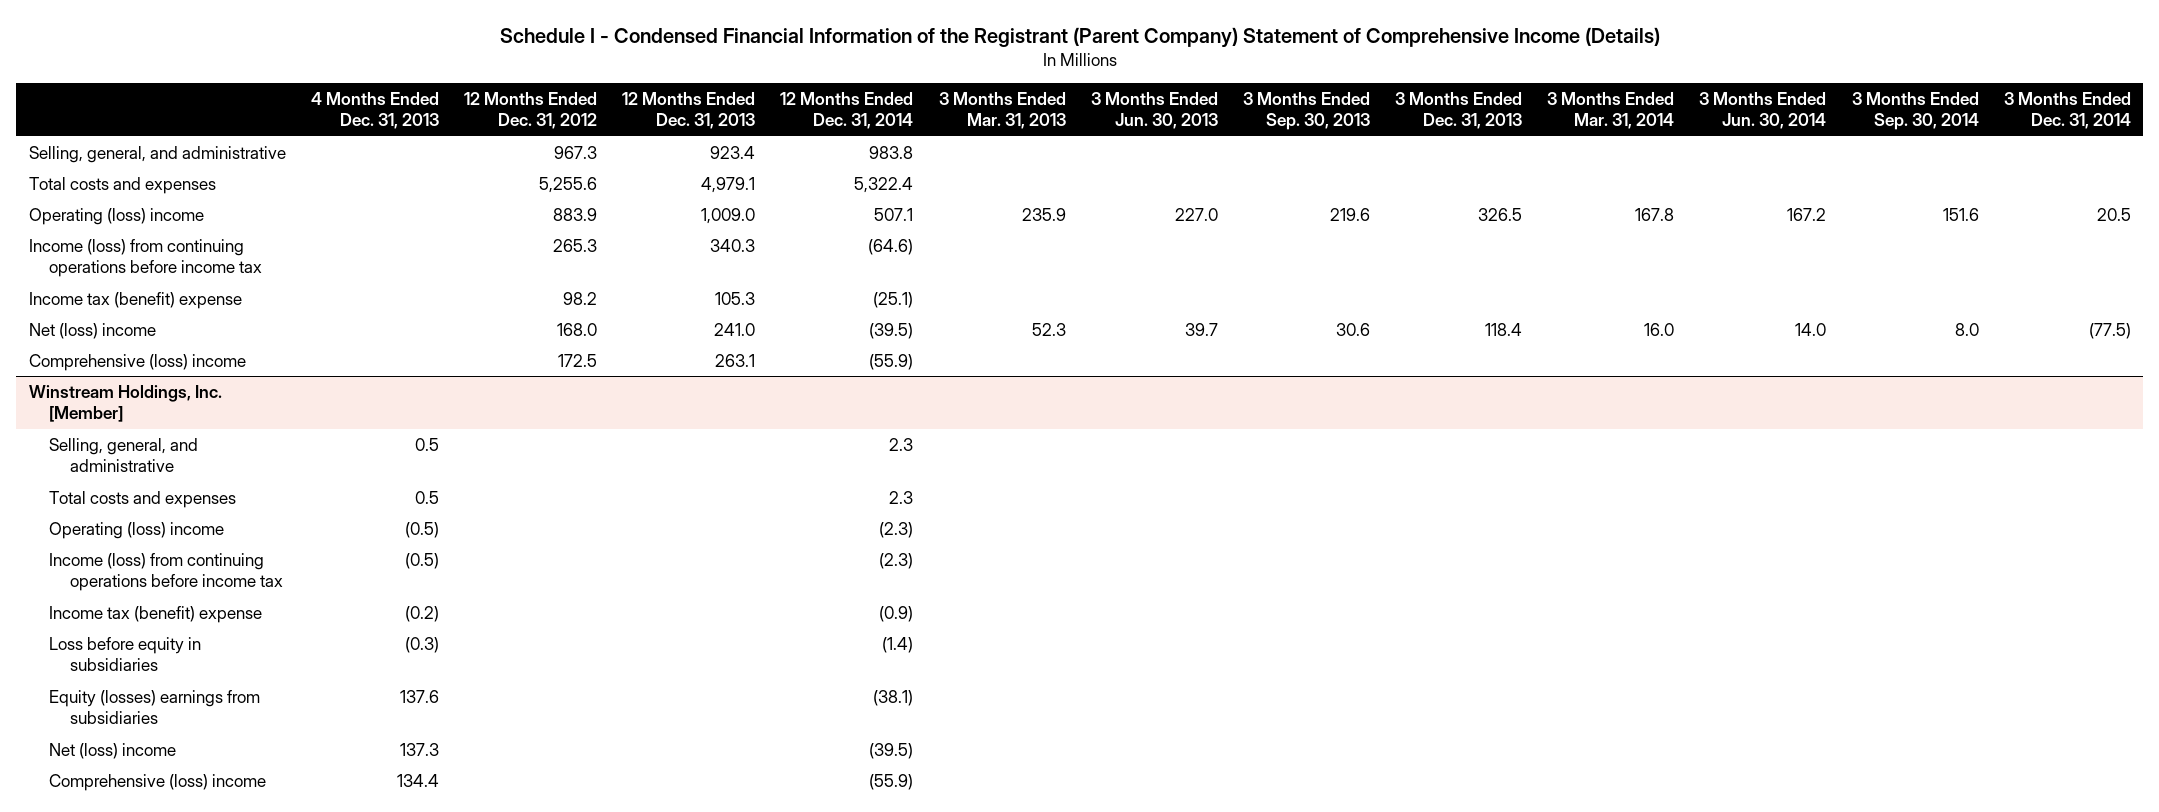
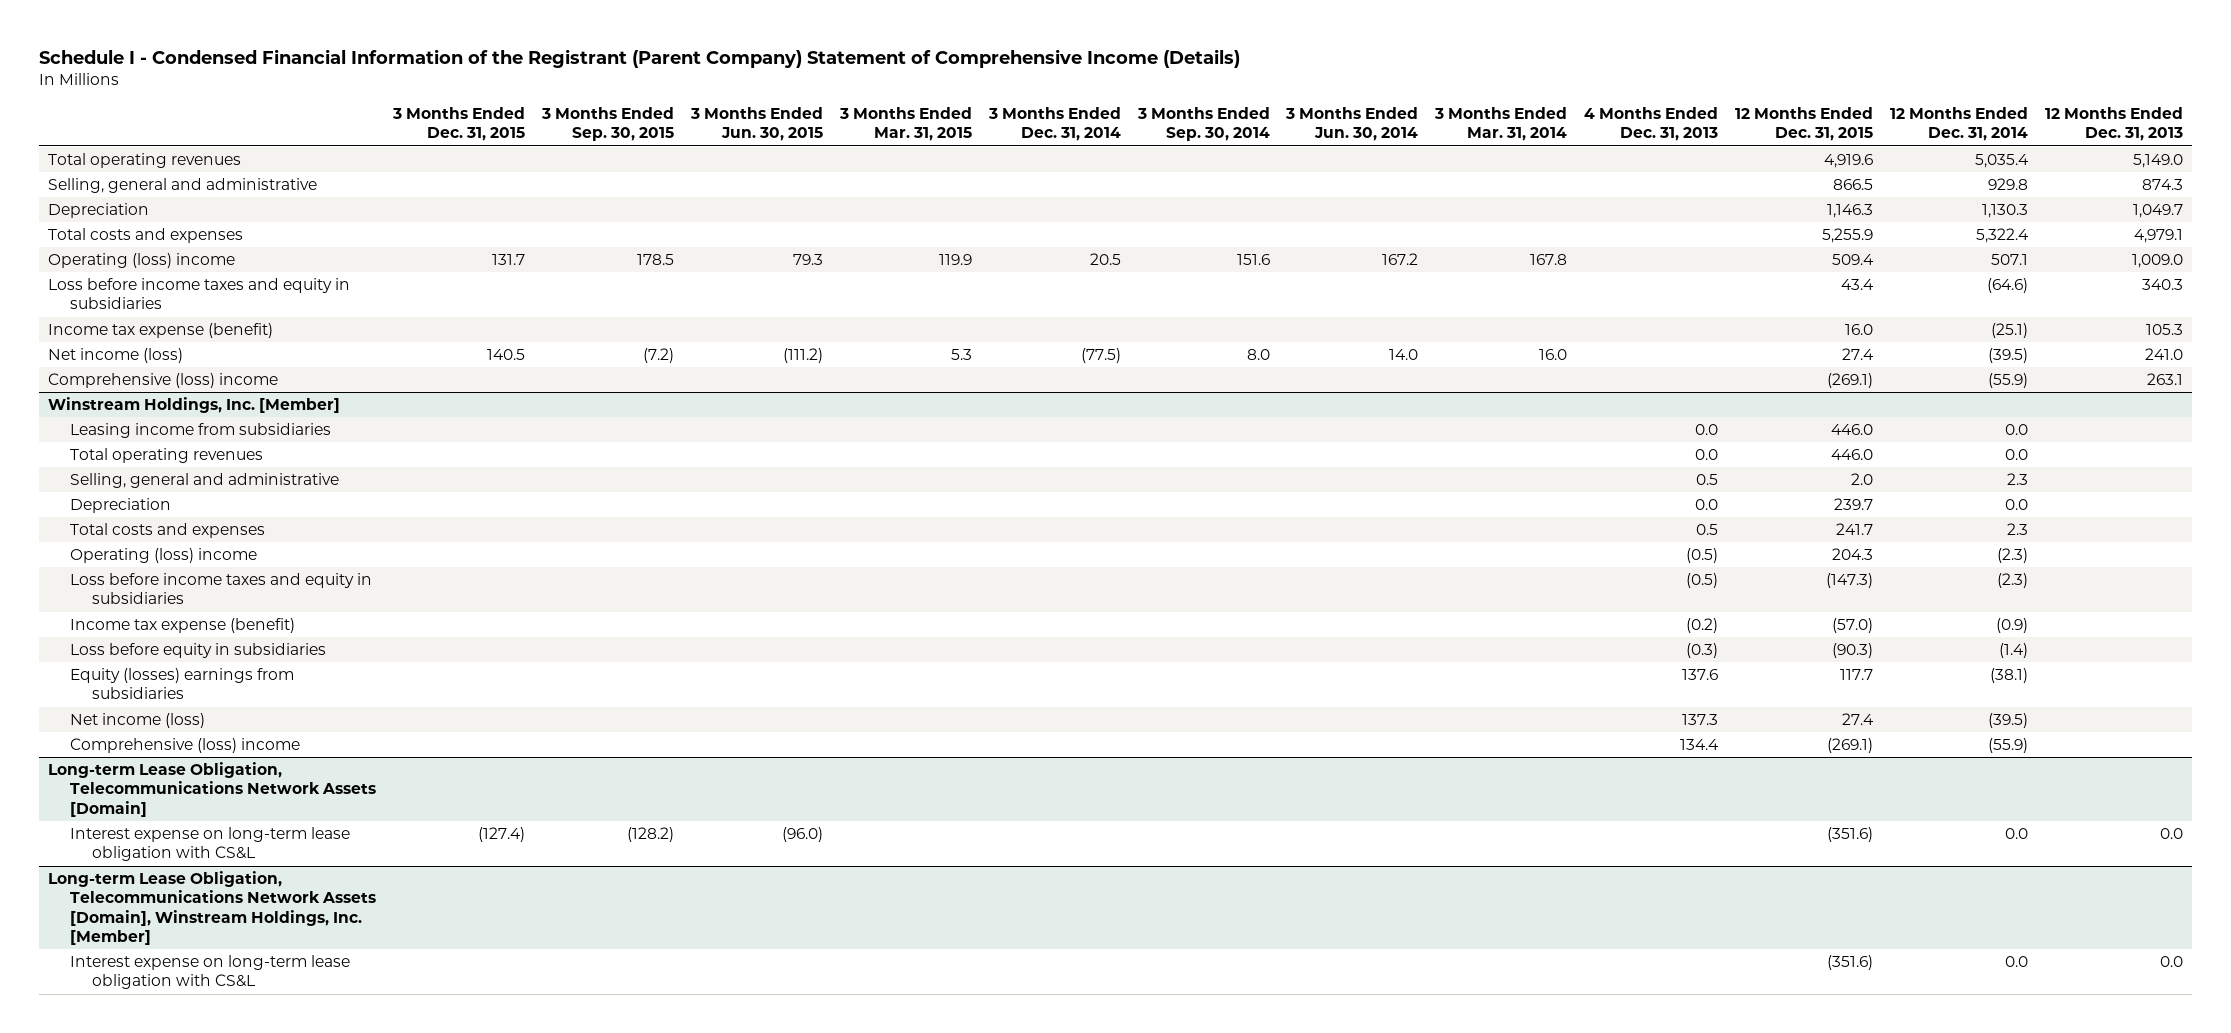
[463,91,597,130] 12 Months Ended Dec. 31, 2012 -> none
[938,91,1066,130] 3 Months Ended Mar. 31, 2013 -> none
[1090,91,1218,130] 3 Months Ended Jun. 30, 2013 -> none
[1242,91,1370,131] 3 Months Ended Sep. 30, 2013 -> none
[1395,91,1523,130] 3 Months Ended Dec. 31, 2013 -> none
none -> [391,107,525,142] 3 Months Ended Dec. 31, 2015
none -> [540,107,674,142] 3 Months Ended Sep. 30, 2015
none -> [689,107,823,142] 3 Months Ended Jun. 30, 2015
none -> [838,107,972,142] 3 Months Ended Mar. 31, 2015
none -> [1735,107,1874,142] 12 Months Ended Dec. 31, 2015
none -> [47,153,241,169] Total operating revenues
[28,145,286,163] Selling, general, and administrative -> [47,178,317,194] Selling, general and administrative
[710,145,756,159] 923.4 -> [2142,179,2184,191] 874.3
[869,145,914,159] 983.8 -> [1988,178,2029,191] 929.8
none -> [47,203,149,219] Depreciation
[28,238,263,278] Income (loss) from continuing operations before income tax -> [47,278,350,310] Loss before income taxes and equity in subsidiaries
[28,291,242,309] Income tax (benefit) expense -> [47,323,273,339] Income tax expense (benefit)
[28,322,156,339] Net (loss) income -> [47,348,183,364] Net income (loss)
none -> [69,423,331,439] Leasing income from subsidiaries
none -> [69,448,263,464] Total operating revenues
[49,437,199,473] Selling, general, and administrative -> [69,473,339,489] Selling, general and administrative
none -> [69,498,171,514] Depreciation
[49,552,284,592] Income (loss) from continuing operations before income tax -> [69,573,372,605] Loss before income taxes and equity in subsidiaries
[49,605,263,623] Income tax (benefit) expense -> [69,618,295,634] Income tax expense (benefit)
[49,742,177,759] Net (loss) income -> [69,713,205,729] Net income (loss)
none -> [47,762,376,817] Long-term Lease Obligation, Telecommunications Network Assets [Domain]
none -> [69,827,350,862] Interest expense on long-term lease obligation with CS&L
none -> [47,871,376,945] Long-term Lease Obligation, Telecommunications Network Assets [Domain], Winstream Holdings, Inc. [Member]
none -> [69,955,350,990] Interest expense on long-term lease obligation with CS&L

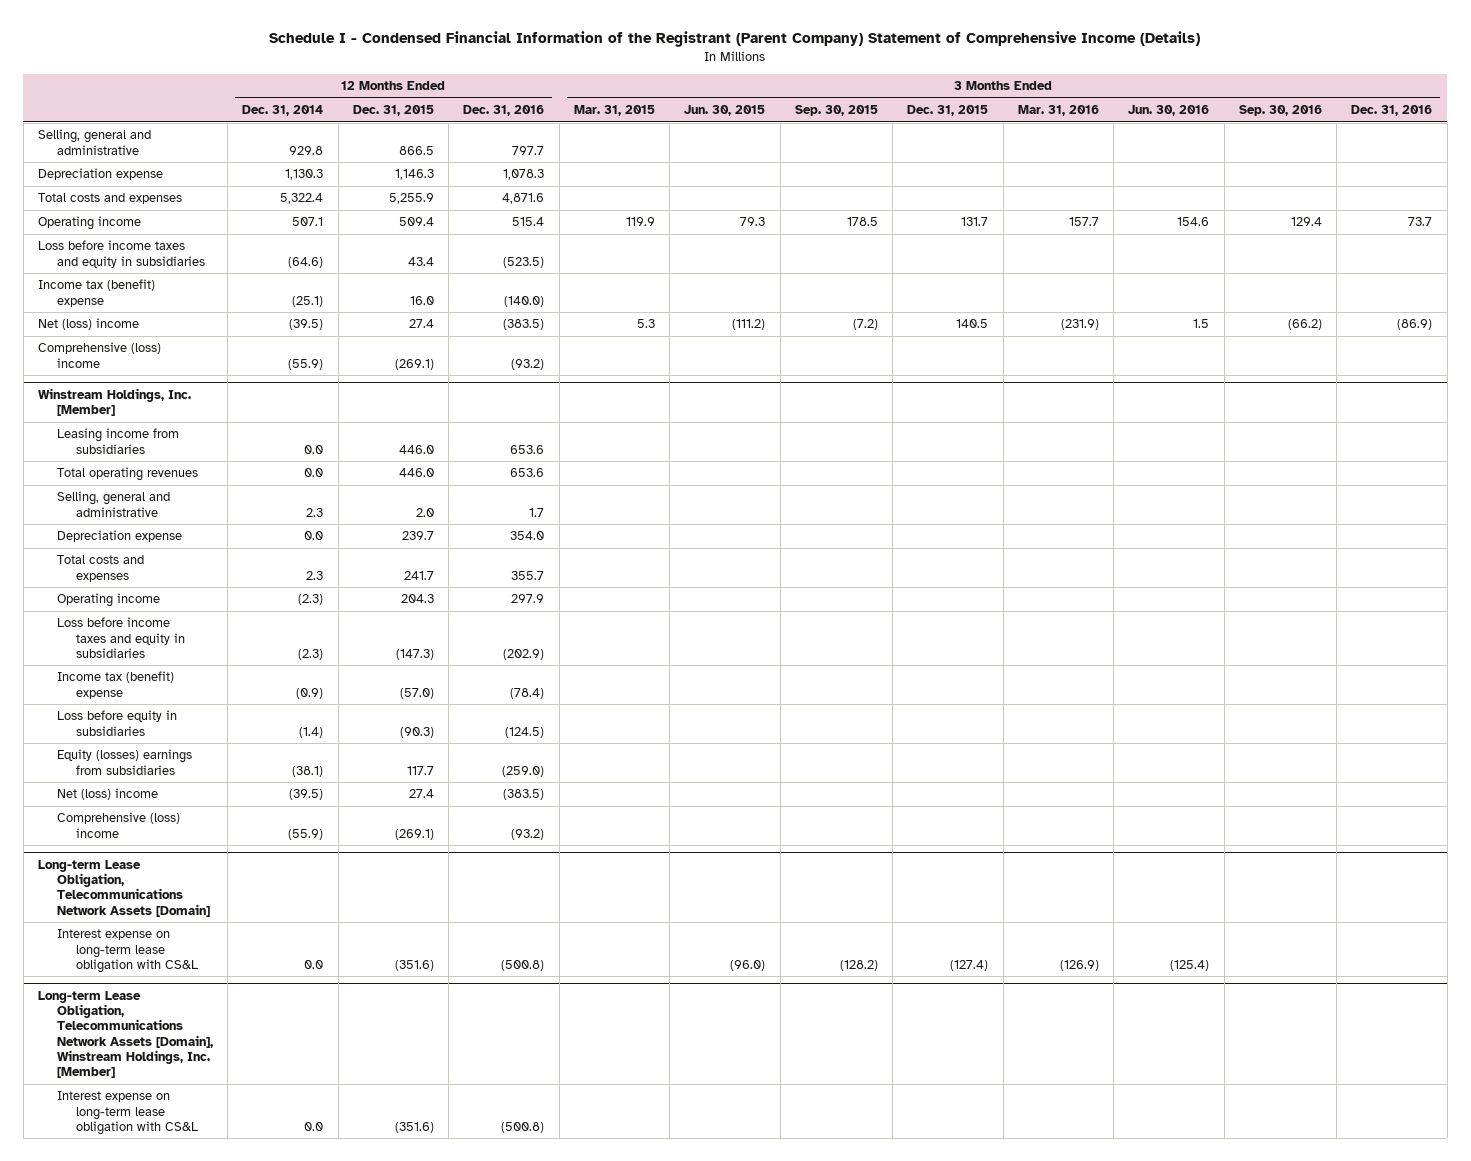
[987,107,1121,142] 3 Months Ended Dec. 31, 2014 -> none
[1136,107,1270,142] 3 Months Ended Sep. 30, 2014 -> none
[1285,107,1419,142] 3 Months Ended Jun. 30, 2014 -> none
[1434,107,1568,142] 3 Months Ended Mar. 31, 2014 -> none
[1584,107,1719,142] 4 Months Ended Dec. 31, 2013 -> none
[2045,107,2184,142] 12 Months Ended Dec. 31, 2013 -> none
none -> [463,105,545,117] Dec. 31, 2016
none -> [1017,105,1099,117] Mar. 31, 2016
none -> [1128,105,1210,117] Jun. 30, 2016
none -> [1238,105,1322,117] Sep. 30, 2016
none -> [1351,105,1433,117] Dec. 31, 2016
[47,153,241,169] Total operating revenues -> none
[47,203,149,219] Depreciation -> [38,168,164,181] Depreciation expense
[47,253,235,269] Operating (loss) income -> [38,216,142,231] Operating income
[47,323,273,339] Income tax expense (benefit) -> [38,279,156,307] Income tax (benefit) expense
[47,348,183,364] Net income (loss) -> [38,318,140,331] Net (loss) income
[69,498,171,514] Depreciation -> [56,530,182,543] Depreciation expense
[69,548,257,564] Operating (loss) income -> [56,593,160,608] Operating income
[69,618,295,634] Income tax expense (benefit) -> [56,671,174,699] Income tax (benefit) expense
[69,713,205,729] Net income (loss) -> [56,788,158,801] Net (loss) income

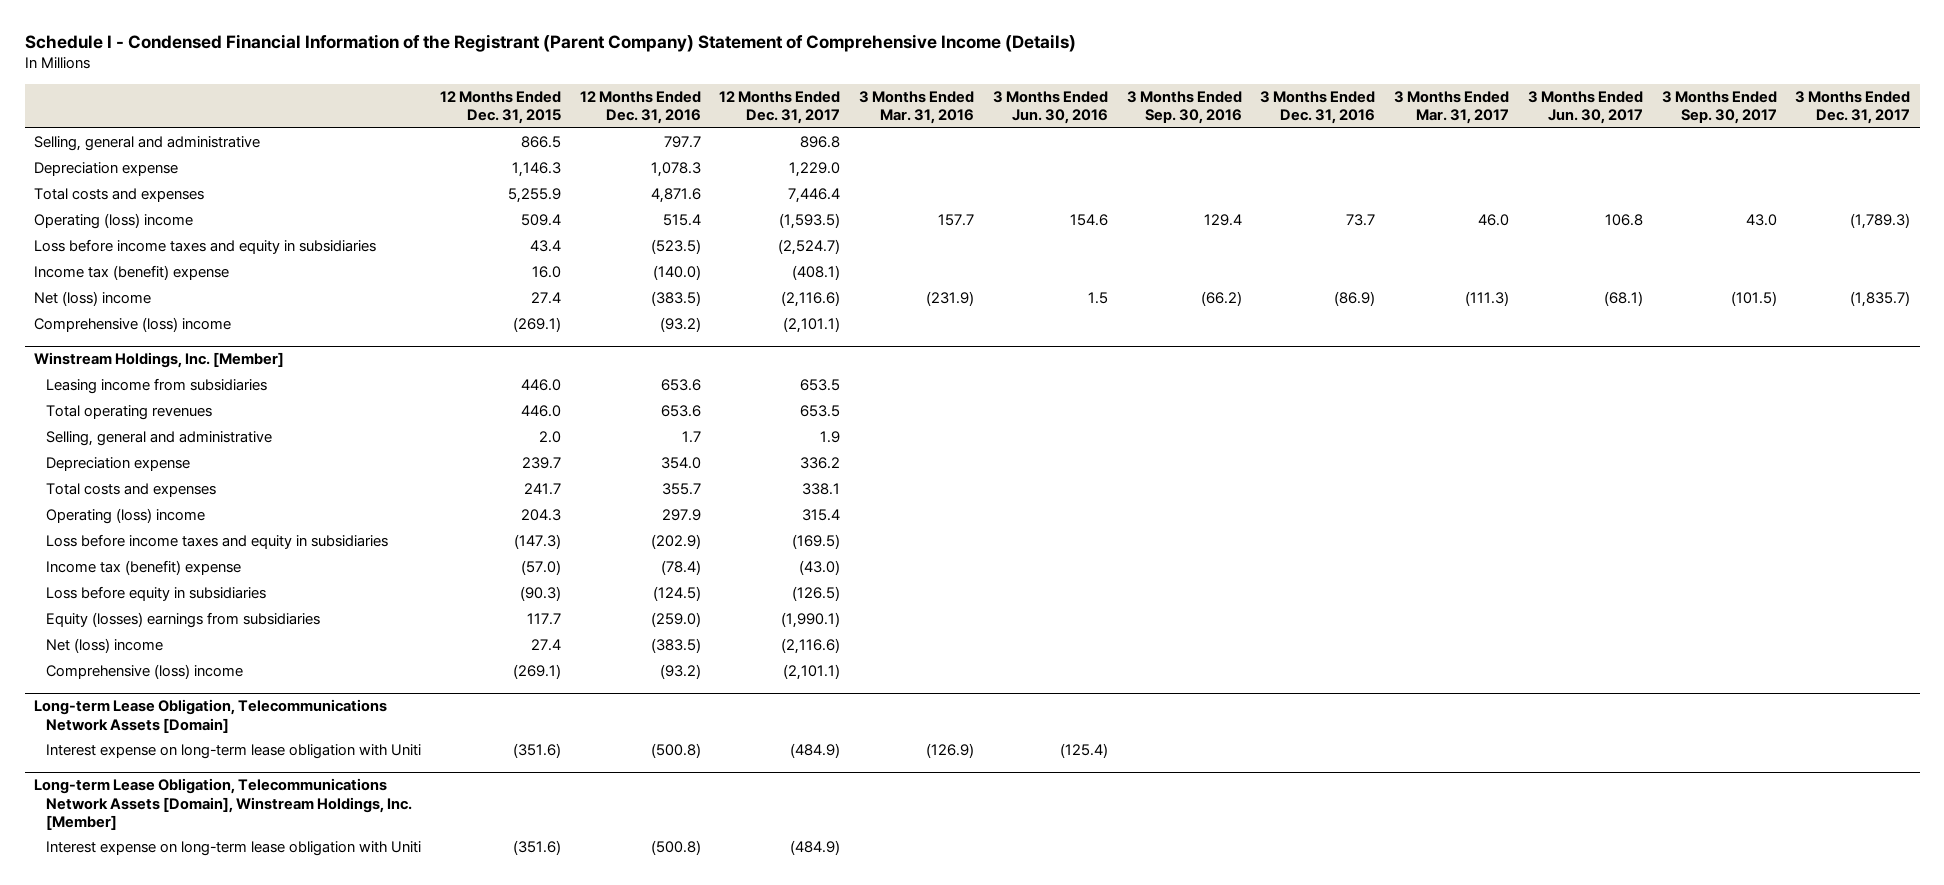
[242,105,324,117] Dec. 31, 2014 -> none
[573,105,655,117] Mar. 31, 2015 -> none
[684,105,766,117] Jun. 30, 2015 -> none
[794,105,878,117] Sep. 30, 2015 -> none
[907,105,989,117] Dec. 31, 2015 -> none
none -> [719,90,841,125] 12 Months Ended Dec. 31, 2017
none -> [1394,90,1510,125] 3 Months Ended Mar. 31, 2017
none -> [1527,90,1643,125] 3 Months Ended Jun. 30, 2017
none -> [1661,90,1777,125] 3 Months Ended Sep. 30, 2017
none -> [1795,90,1911,125] 3 Months Ended Dec. 31, 2017
[38,216,142,231] Operating income -> [33,213,193,230] Operating (loss) income
[56,593,160,608] Operating income -> [46,508,206,525] Operating (loss) income
[56,929,198,973] Interest expense on long-term lease obligation with CS&L -> [46,744,422,760] Interest expense on long-term lease obligation with Uniti
[56,1091,198,1135] Interest expense on long-term lease obligation with CS&L -> [46,841,422,857] Interest expense on long-term lease obligation with Uniti

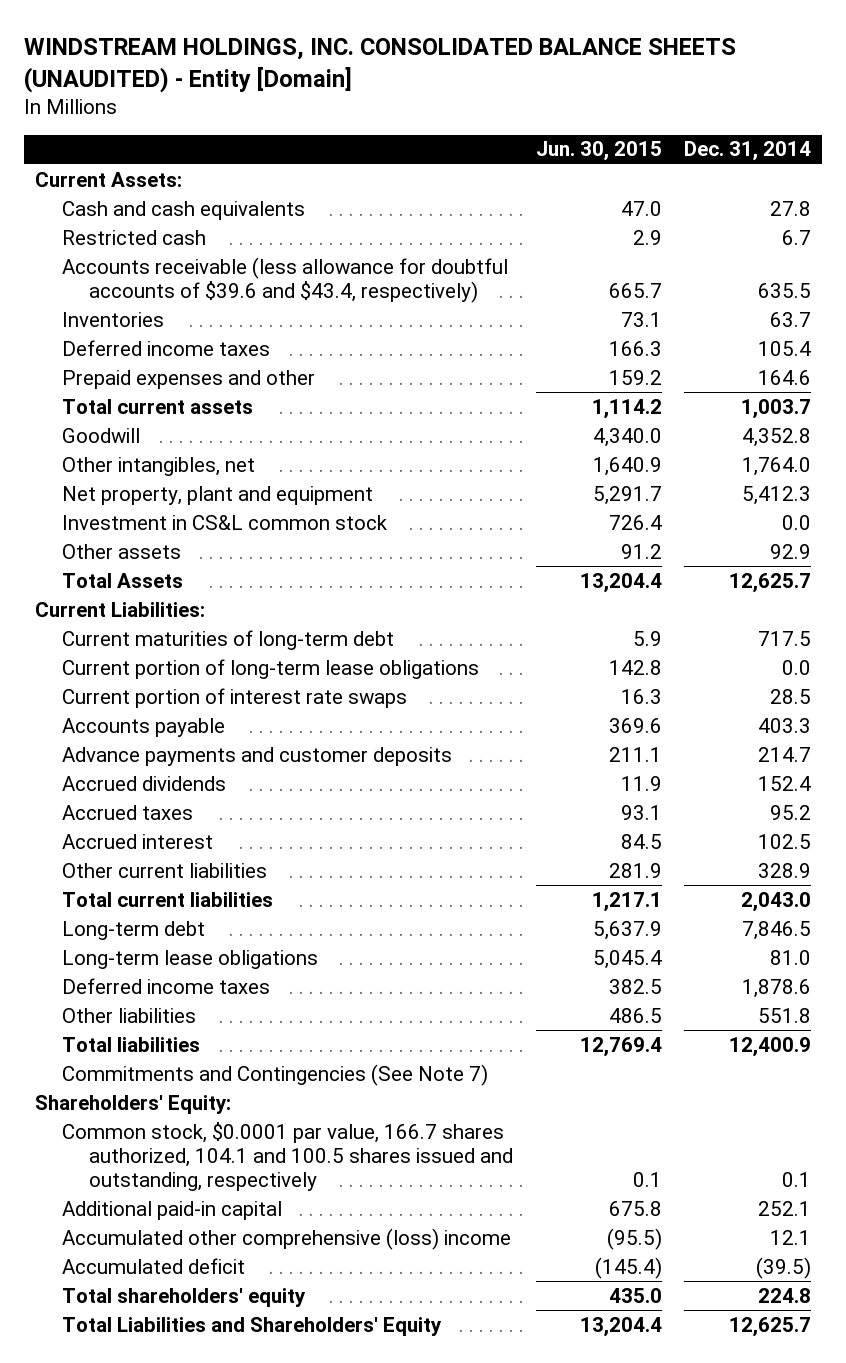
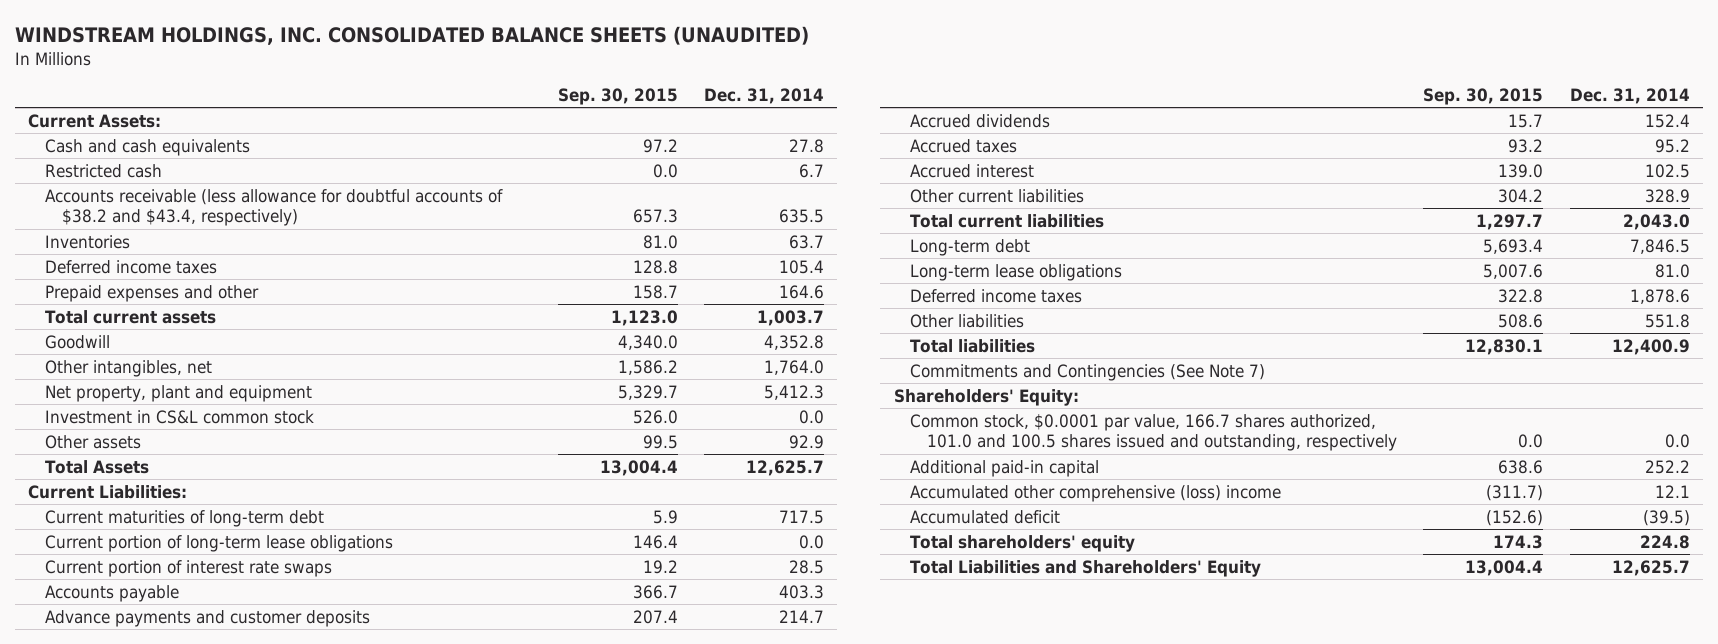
[23,38,736,94] WINDSTREAM HOLDINGS, INC. CONSOLIDATED BALANCE SHEETS (UNAUDITED) - Entity [Domain] -> [15,25,810,45] WINDSTREAM HOLDINGS, INC. CONSOLIDATED BALANCE SHEETS (UNAUDITED)
[535,141,662,162] Jun. 30, 2015 -> none
none -> [557,87,678,105] Sep. 30, 2015
[62,256,509,303] Accounts receivable (less allowance for doubtful accounts of $39.6 and $43.4, respectively) -> [44,188,503,227] Accounts receivable (less allowance for doubtful accounts of $38.2 and $43.4, respectively)
[62,1121,514,1192] Common stock, $0.0001 par value, 166.7 shares authorized, 104.1 and 100.5 shares issued and outstanding, respectively -> [910,413,1397,452] Common stock, $0.0001 par value, 166.7 shares authorized, 101.0 and 100.5 shares issued and outstanding, respectively
[781,1172,811,1188] 0.1 -> [1664,434,1690,449] 0.0
[757,1200,811,1216] 252.1 -> [1644,459,1690,474] 252.2

